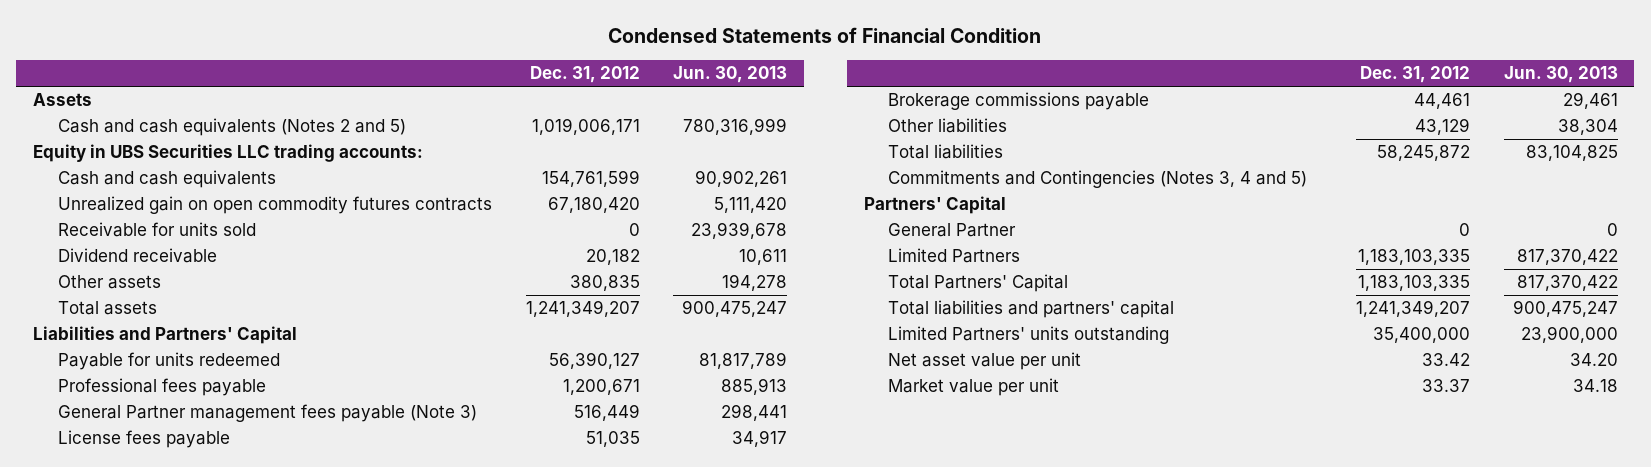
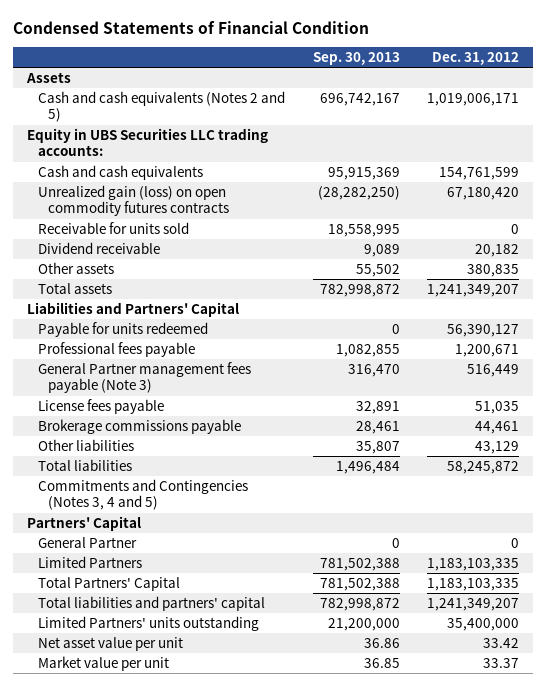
[673,66,788,84] Jun. 30, 2013 -> none
none -> [312,51,400,65] Sep. 30, 2013
[58,196,493,215] Unrealized gain on open commodity futures contracts -> [37,184,230,217] Unrealized gain (loss) on open commodity futures contracts

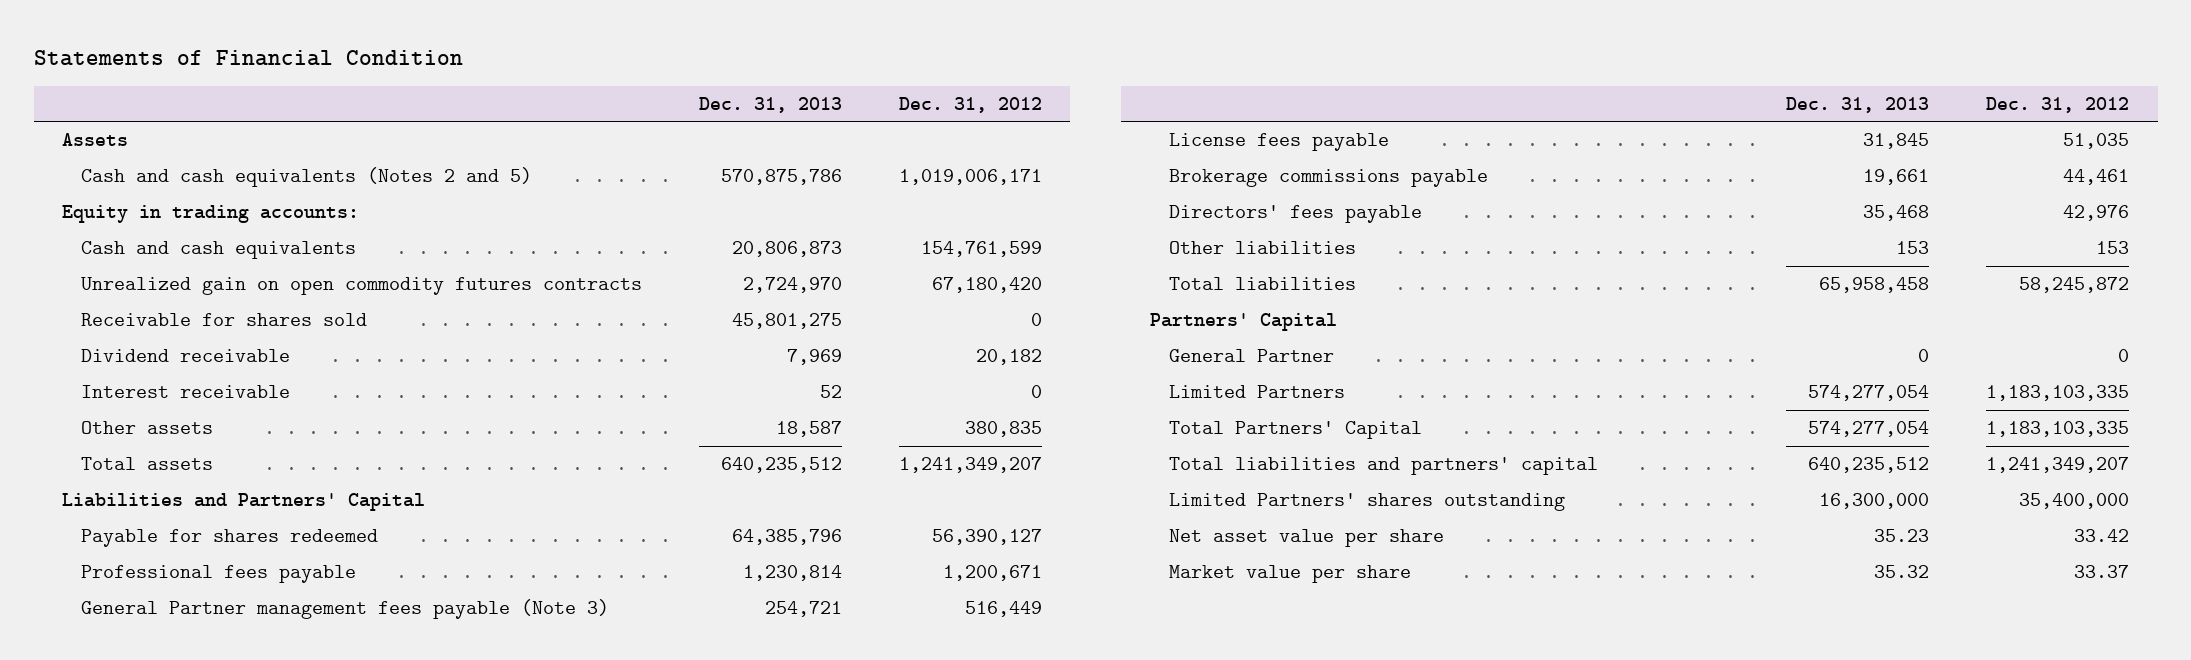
[13,20,370,34] Condensed Statements of Financial Condition -> [33,50,463,67] Statements of Financial Condition
[312,51,400,65] Sep. 30, 2013 -> none
none -> [699,96,843,113] Dec. 31, 2013
[27,127,269,157] Equity in UBS Securities LLC trading accounts: -> [62,204,360,223] Equity in trading accounts:
[37,184,230,217] Unrealized gain (loss) on open commodity futures contracts -> [81,276,643,295] Unrealized gain on open commodity futures contracts
[37,221,189,234] Receivable for units sold -> [81,312,368,326] Receivable for shares sold
none -> [81,384,291,398] Interest receivable
[37,321,208,337] Payable for units redeemed -> [81,528,379,547] Payable for shares redeemed
none -> [1168,204,1422,223] Directors' fees payable
[475,440,520,454] 43,129 -> [2096,240,2130,254] 153
[37,478,248,511] Commitments and Contingencies (Notes 3, 4 and 5) -> none
[37,615,259,631] Limited Partners' units outstanding -> [1168,492,1565,511] Limited Partners' shares outstanding
[37,636,183,651] Net asset value per unit -> [1168,528,1444,547] Net asset value per share
[37,655,169,671] Market value per unit -> [1168,564,1411,583] Market value per share

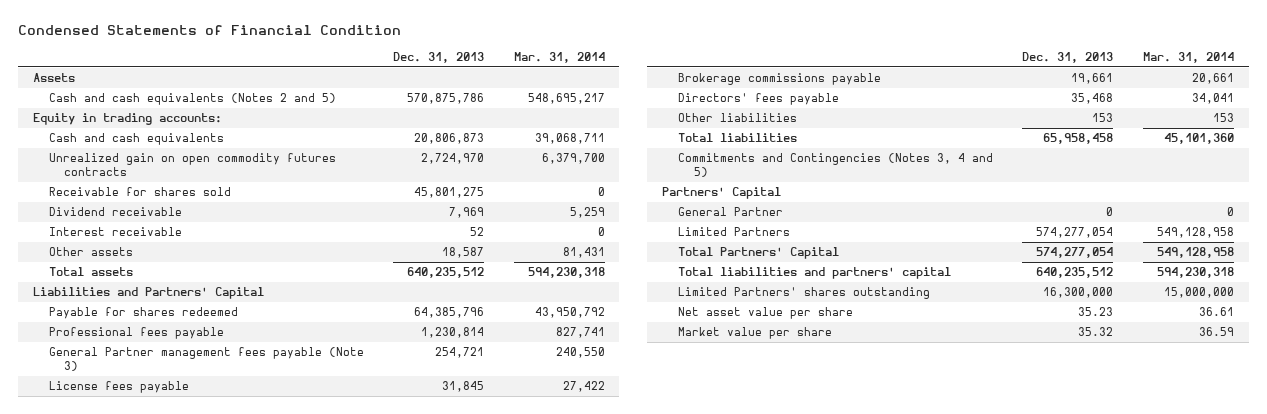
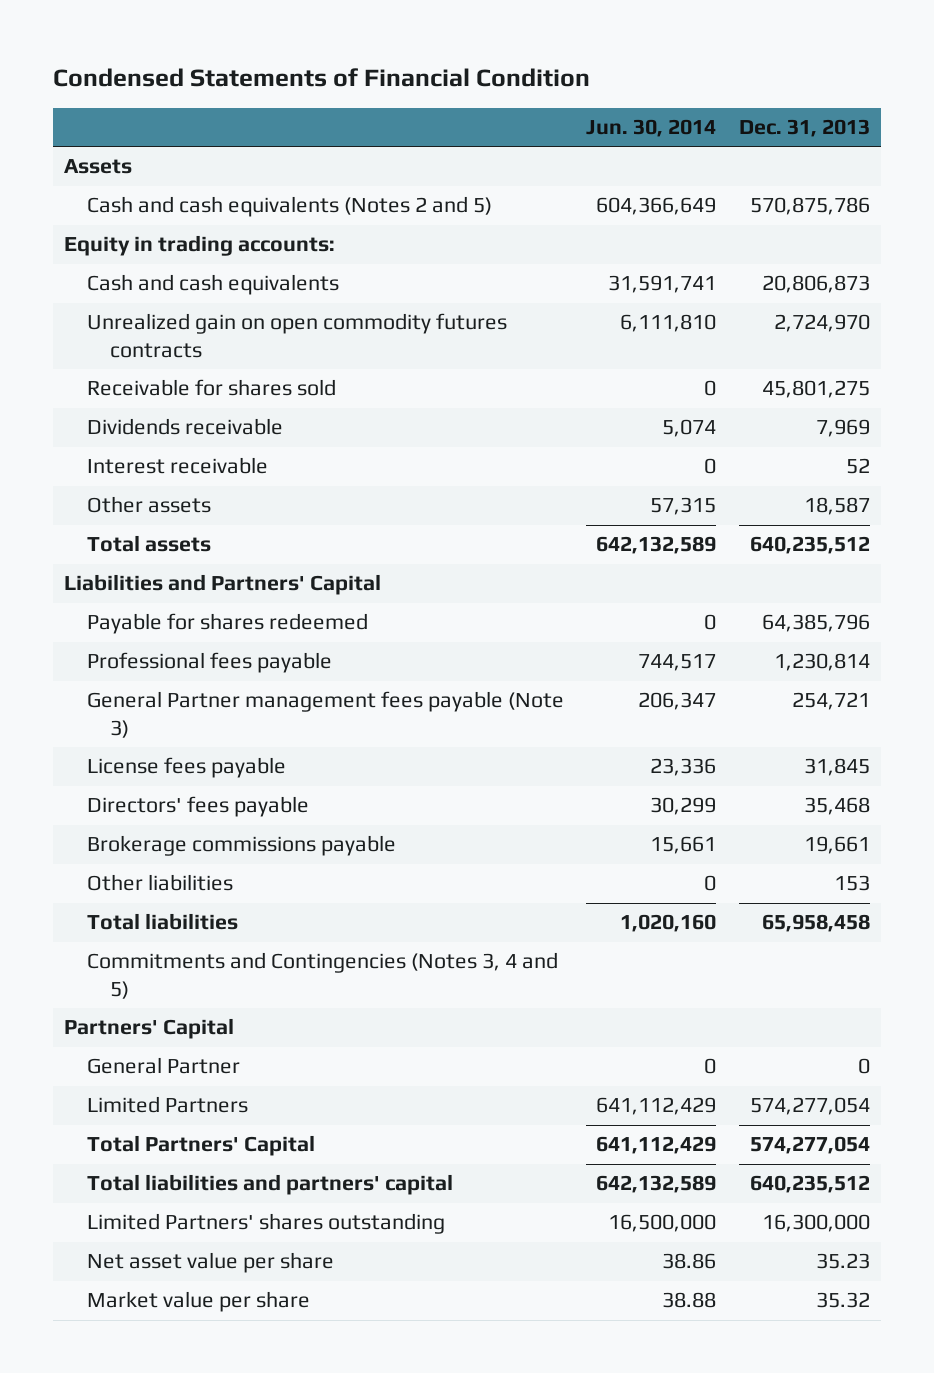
[513,51,605,63] Mar. 31, 2014 -> none
none -> [586,118,717,137] Jun. 30, 2014
[48,207,182,217] Dividend receivable -> [86,418,283,436] Dividends receivable
[677,73,881,86] Brokerage commissions payable -> [86,835,396,857] Brokerage commissions payable

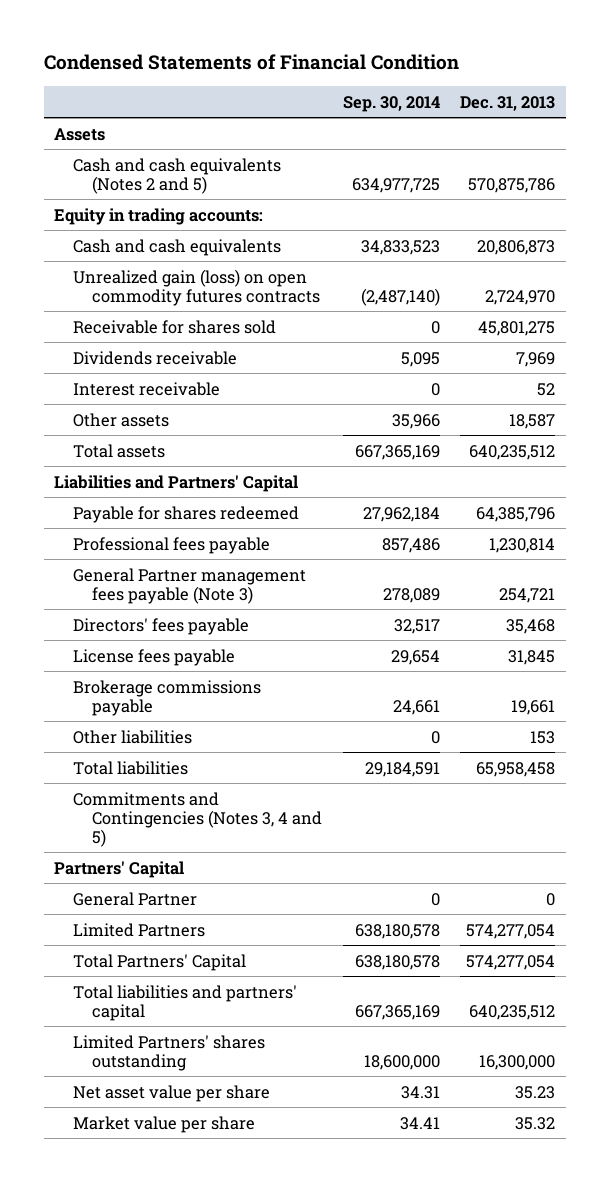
[586,118,717,137] Jun. 30, 2014 -> none
none -> [342,95,440,112] Sep. 30, 2014
[86,313,507,358] Unrealized gain on open commodity futures contracts -> [72,268,320,306] Unrealized gain (loss) on open commodity futures contracts
[86,757,286,779] License fees payable -> [72,648,235,666] License fees payable

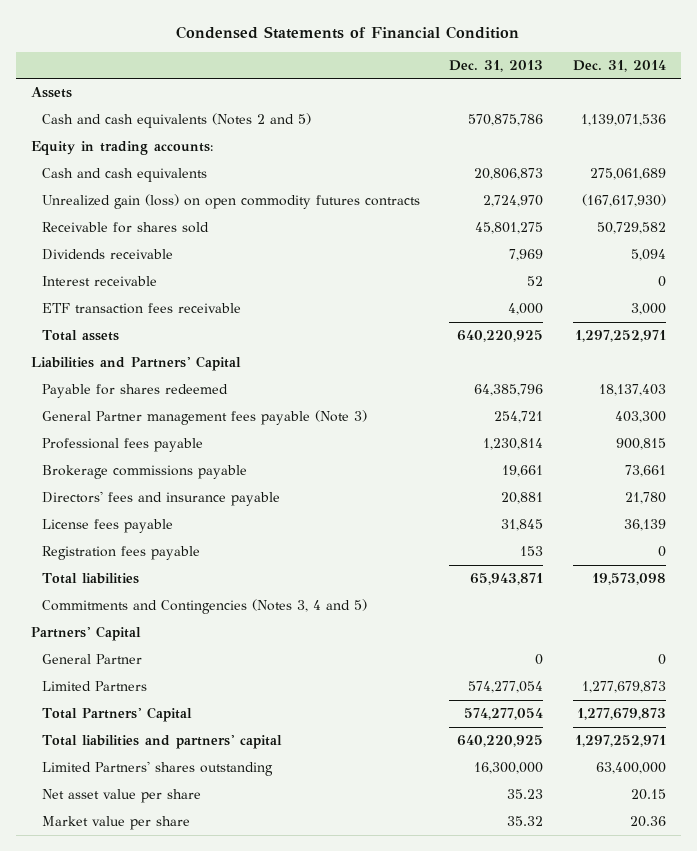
[342,95,440,112] Sep. 30, 2014 -> none
none -> [572,59,666,72] Dec. 31, 2014
[72,412,169,427] Other assets -> none
none -> [41,303,241,315] ETF transaction fees receivable
[469,444,556,460] 640,235,512 -> [457,330,544,343] 640,220,925
[72,617,249,635] Directors' fees payable -> none
[72,536,270,554] Professional fees payable -> [41,438,203,453] Professional fees payable
none -> [41,491,280,507] Directors' fees and insurance payable
[72,648,235,666] License fees payable -> [41,519,173,534] License fees payable
[72,729,192,744] Other liabilities -> [41,546,200,561] Registration fees payable
[476,761,556,777] 65,958,458 -> [470,573,544,586] 65,943,871
[469,1004,556,1020] 640,235,512 -> [457,735,544,748] 640,220,925

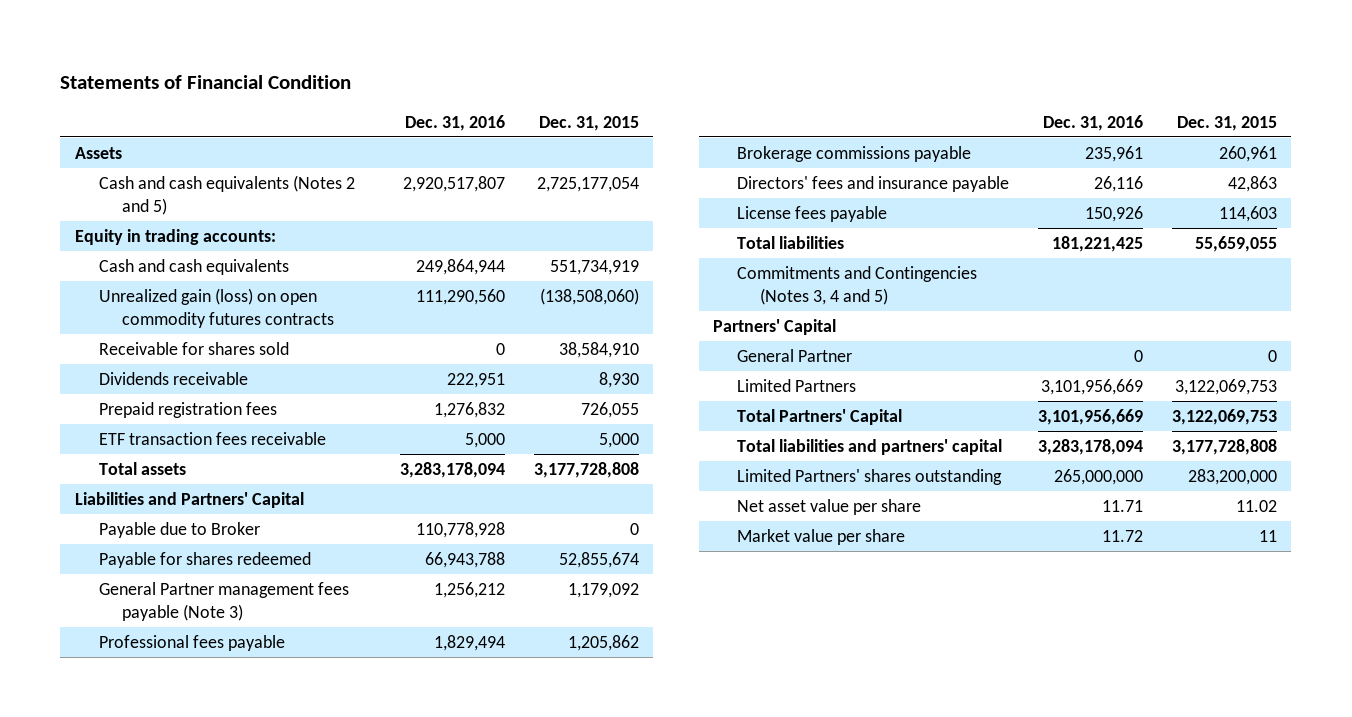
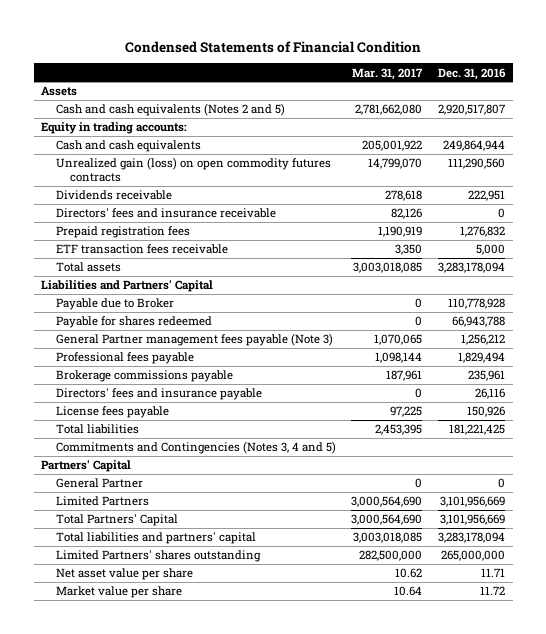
[60,74,352,89] Statements of Financial Condition -> [125,40,422,53] Condensed Statements of Financial Condition
[538,115,639,131] Dec. 31, 2015 -> none
none -> [352,67,424,80] Mar. 31, 2017
[98,341,289,355] Receivable for shares sold -> none
none -> [55,208,276,219] Directors' fees and insurance receivable

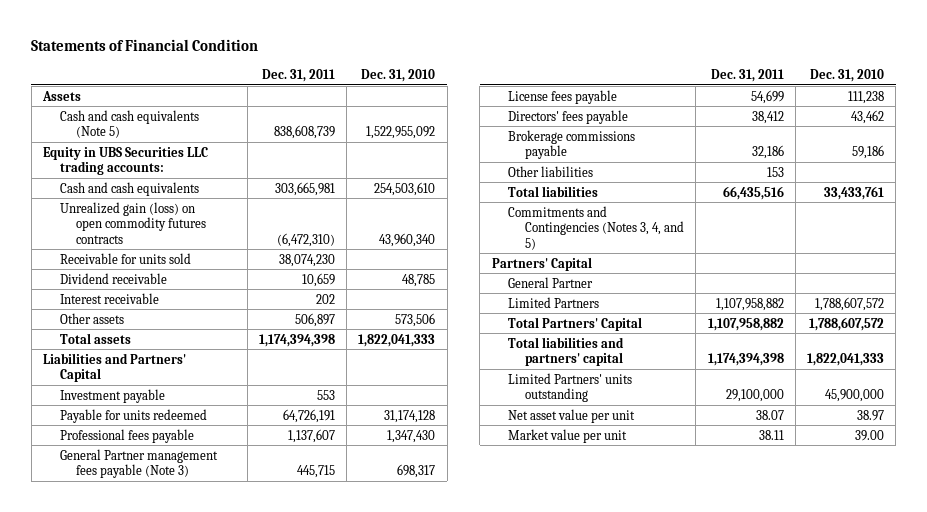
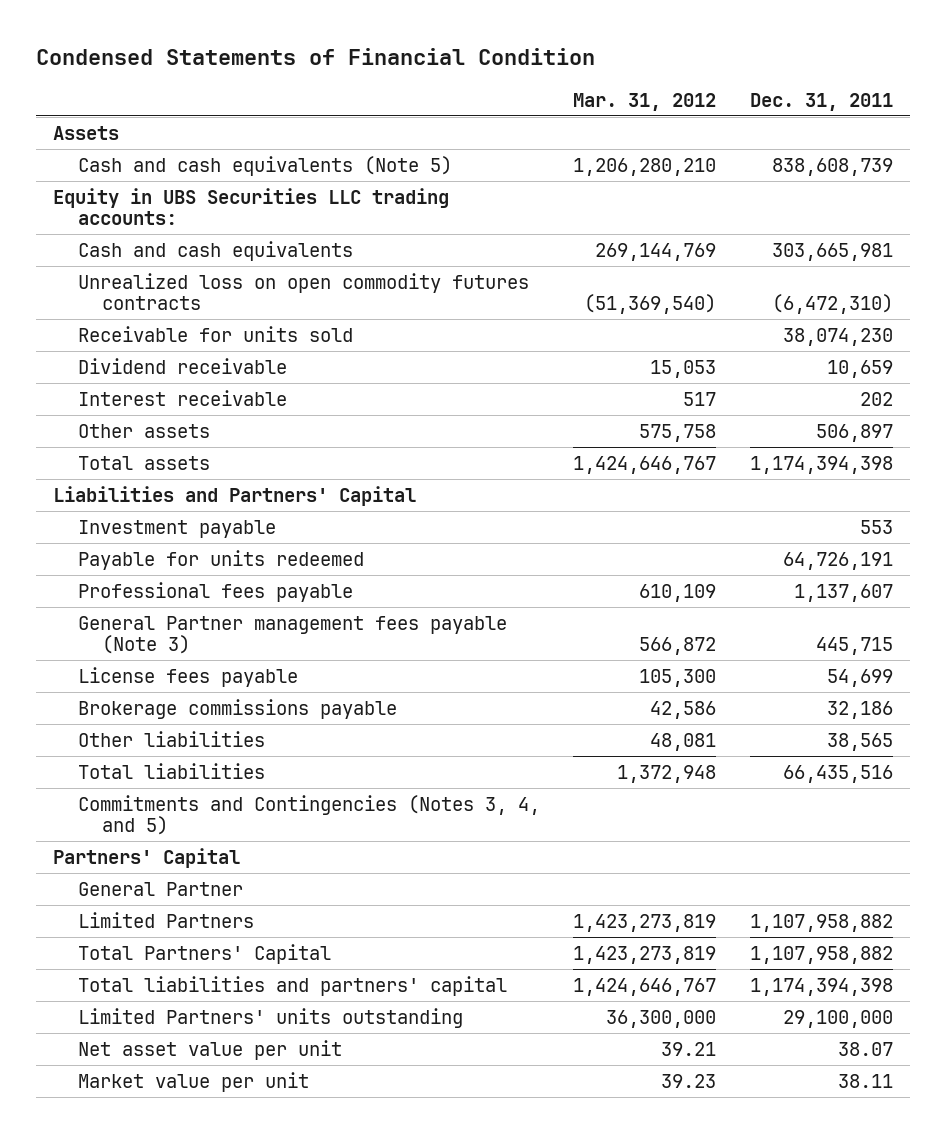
[31,39,259,52] Statements of Financial Condition -> [36,48,596,66] Condensed Statements of Financial Condition
[361,68,436,82] Dec. 31, 2010 -> none
none -> [573,92,717,111] Mar. 31, 2012
[59,201,207,244] Unrealized gain (loss) on open commodity futures contracts -> [77,272,529,311] Unrealized loss on open commodity futures contracts
[508,109,629,124] Directors' fees payable -> none
[766,166,784,177] 153 -> [826,732,893,751] 38,565

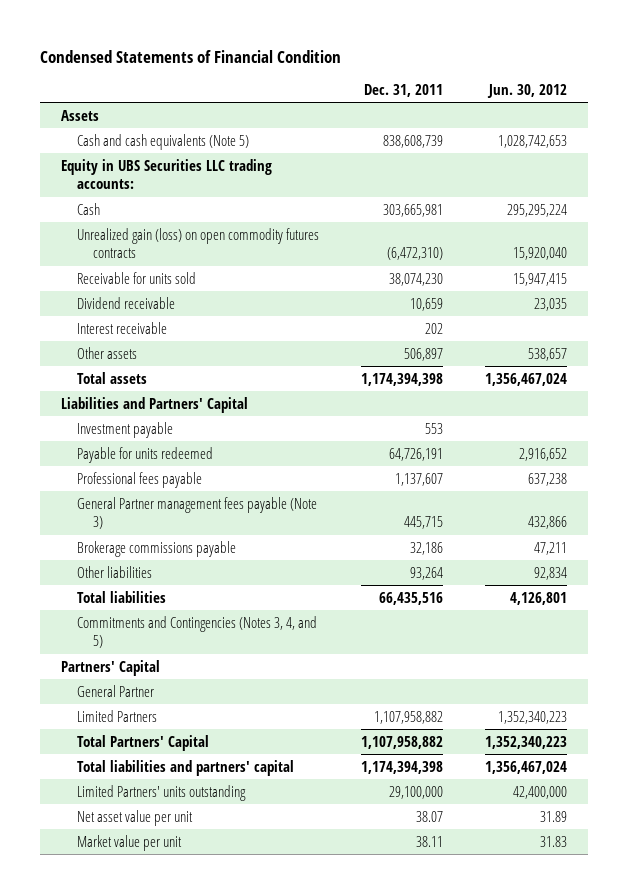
[573,92,717,111] Mar. 31, 2012 -> none
none -> [486,84,567,99] Jun. 30, 2012
[77,240,353,261] Cash and cash equivalents -> [77,202,101,215] Cash
[77,272,529,311] Unrealized loss on open commodity futures contracts -> [77,227,320,259] Unrealized gain (loss) on open commodity futures contracts
[77,666,298,687] License fees payable -> none
[826,732,893,751] 38,565 -> [409,566,443,580] 93,264

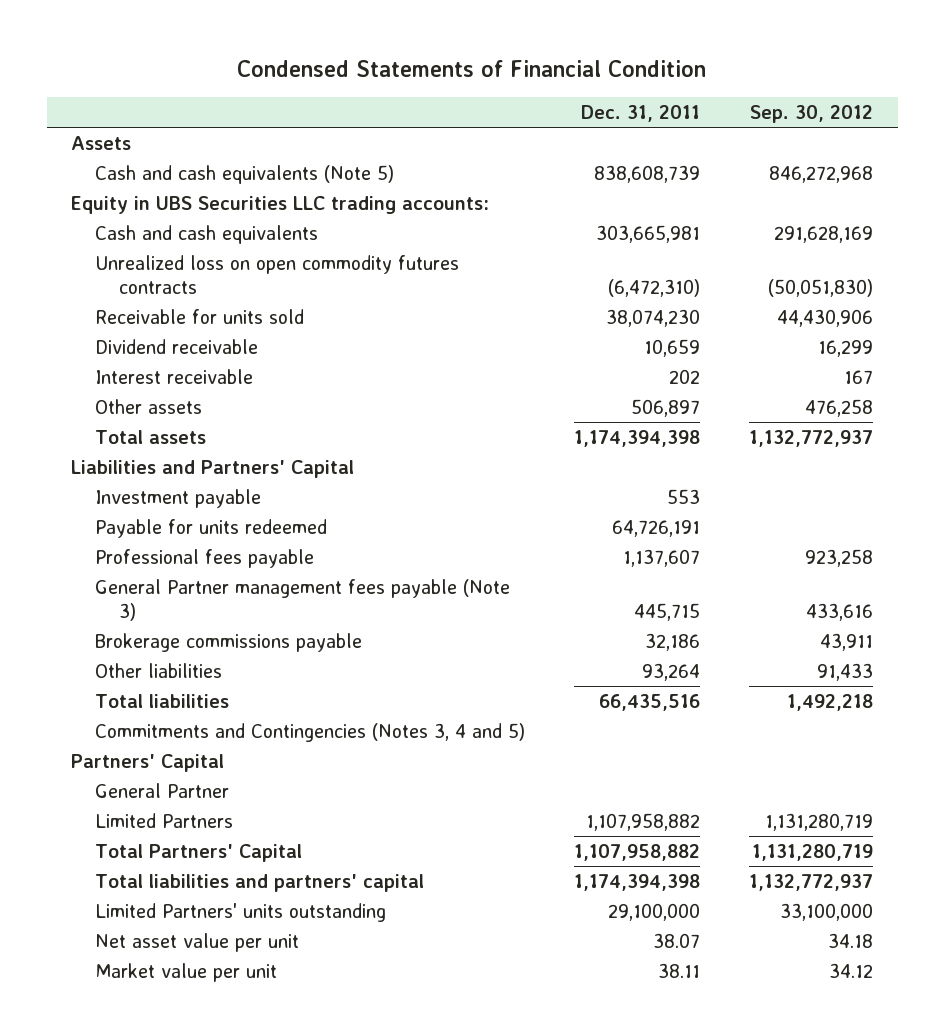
[486,84,567,99] Jun. 30, 2012 -> none
none -> [750,105,874,124] Sep. 30, 2012
[77,202,101,215] Cash -> [95,224,319,244] Cash and cash equivalents
[77,227,320,259] Unrealized gain (loss) on open commodity futures contracts -> [95,254,460,295] Unrealized loss on open commodity futures contracts
[77,615,318,649] Commitments and Contingencies (Notes 3, 4, and 5) -> [95,722,526,742] Commitments and Contingencies (Notes 3, 4 and 5)

